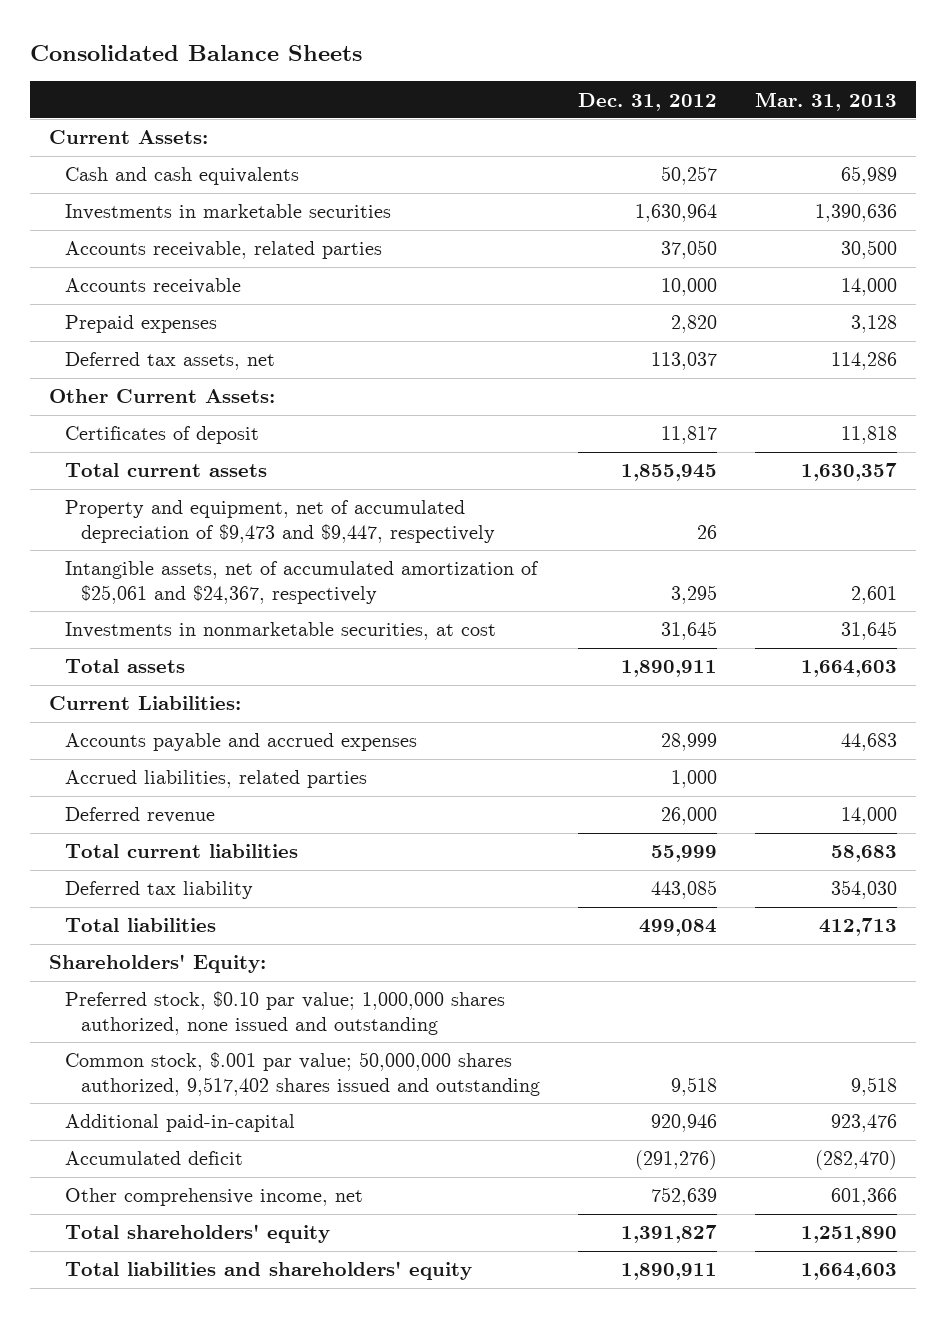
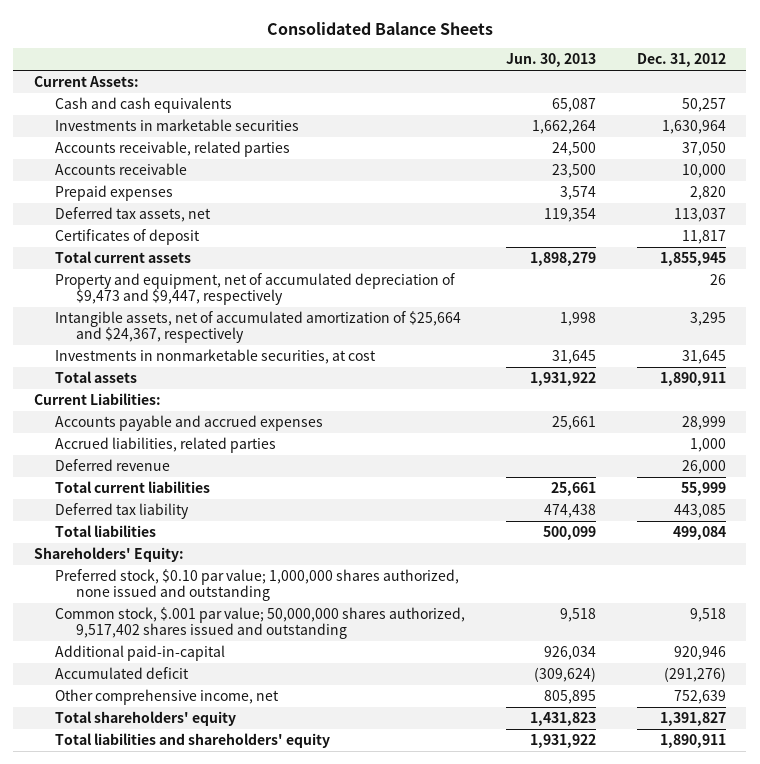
[754,91,897,111] Mar. 31, 2013 -> none
none -> [505,53,596,68] Jun. 30, 2013
[49,389,276,404] Other Current Assets: -> none
[65,561,540,604] Intangible assets, net of accumulated amortization of $25,061 and $24,367, respectively -> [54,310,461,344] Intangible assets, net of accumulated amortization of $25,664 and $24,367, respectively

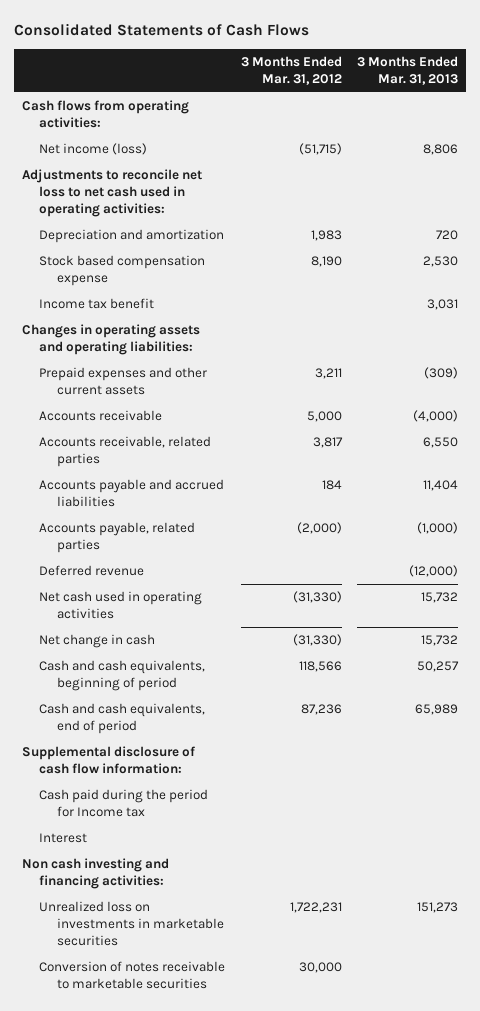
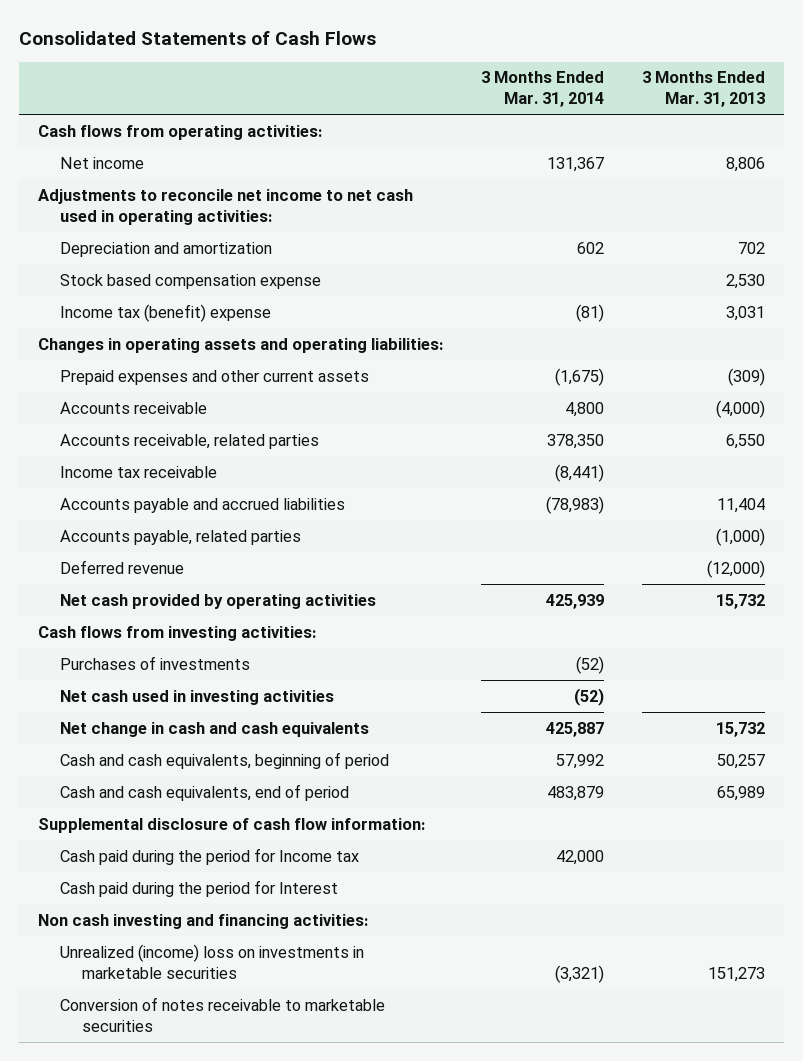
[240,56,342,85] 3 Months Ended Mar. 31, 2012 -> none
none -> [481,71,605,108] 3 Months Ended Mar. 31, 2014
[39,143,148,156] Net income (loss) -> [60,156,145,169] Net income
[21,169,202,218] Adjustments to reconcile net loss to net cash used in operating activities: -> [38,188,414,225] Adjustments to reconcile net income to net cash used in operating activities:
[436,230,459,241] 720 -> [738,241,766,254] 702
[39,298,155,310] Income tax benefit -> [60,303,272,322] Income tax (benefit) expense
none -> [60,465,218,478] Income tax receivable
[39,591,203,620] Net cash used in operating activities -> [60,593,377,609] Net cash provided by operating activities
none -> [38,625,317,641] Cash flows from investing activities:
none -> [60,655,251,670] Purchases of investments
none -> [60,689,335,705] Net cash used in investing activities
[39,634,156,649] Net change in cash -> [60,721,370,737] Net change in cash and cash equivalents
[39,833,88,844] Interest -> [60,879,339,897] Cash paid during the period for Interest
[39,901,224,947] Unrealized loss on investments in marketable securities -> [60,943,365,979] Unrealized (income) loss on investments in marketable securities

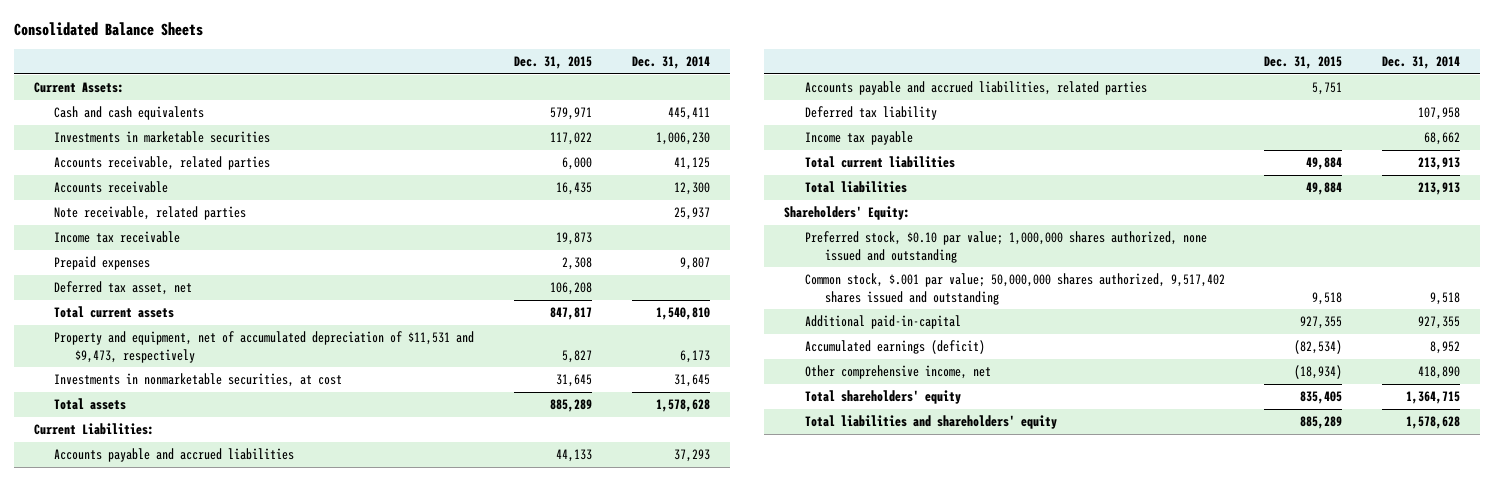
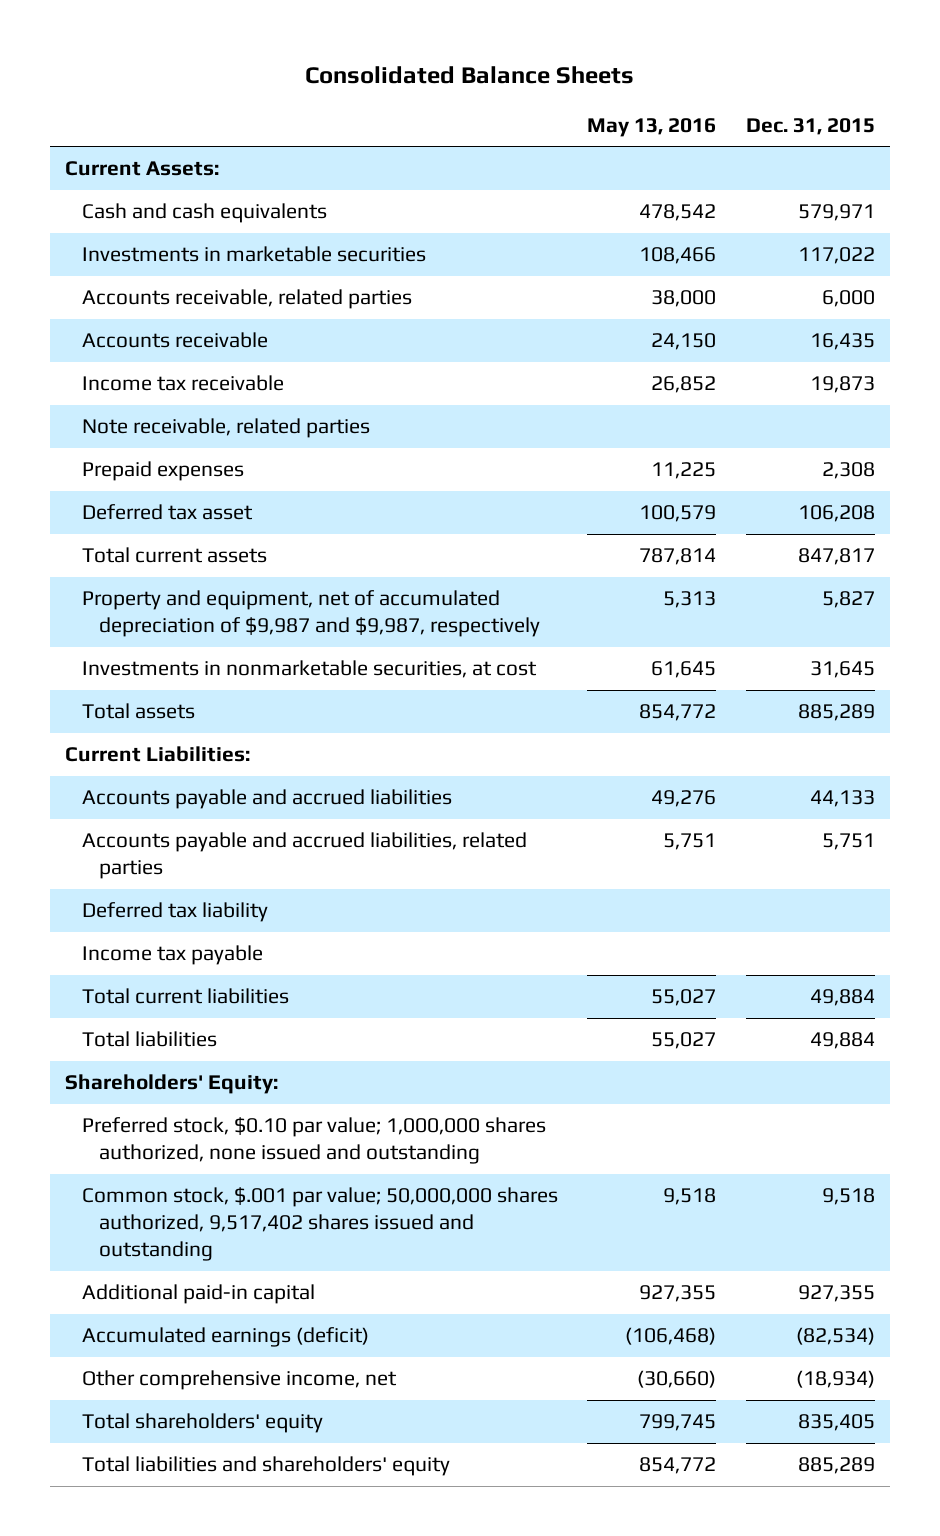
[631,56,710,70] Dec. 31, 2014 -> none
none -> [587,117,717,137] May 13, 2016
[54,206,247,221] Note receivable, related parties -> [81,418,370,439] Note receivable, related parties
[54,281,193,296] Deferred tax asset, net -> [81,504,253,521] Deferred tax asset
[54,331,475,363] Property and equipment, net of accumulated depreciation of $11,531 and $9,473, respectively -> [81,590,540,638] Property and equipment, net of accumulated depreciation of $9,987 and $9,987, respectively
[804,315,961,330] Additional paid-in-capital -> [81,1284,315,1305] Additional paid-in capital

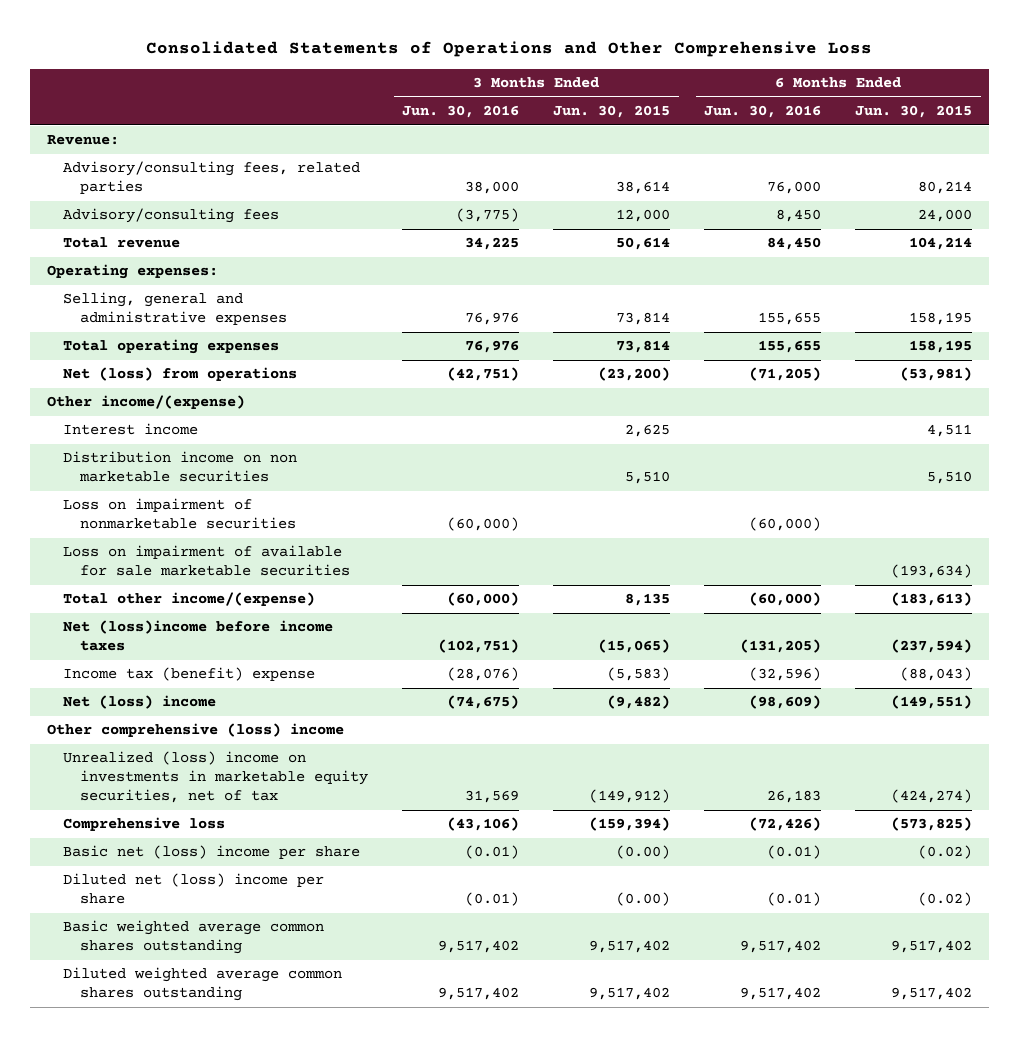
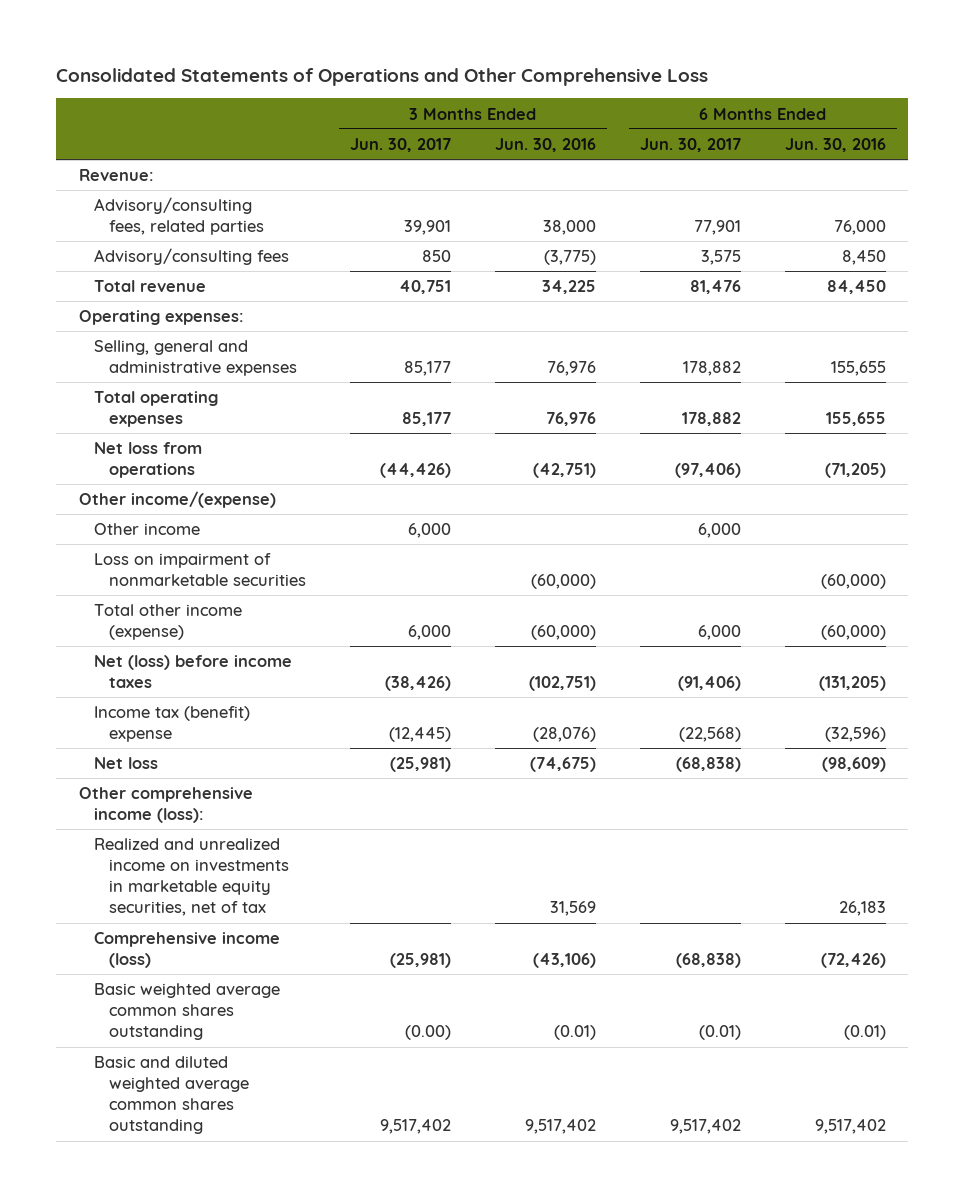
[553,105,671,119] Jun. 30, 2015 -> none
[855,105,973,119] Jun. 30, 2015 -> none
none -> [349,137,451,152] Jun. 30, 2017
none -> [639,137,741,152] Jun. 30, 2017
[63,367,298,382] Net (loss) from operations -> [93,442,202,479] Net loss from operations
[63,423,199,436] Interest income -> none
[63,451,298,483] Distribution income on non marketable securities -> none
none -> [93,523,200,536] Other income
[63,545,351,577] Loss on impairment of available for sale marketable securities -> none
[63,592,316,607] Total other income/(expense) -> [93,604,242,641] Total other income (expense)
[63,620,334,652] Net (loss)income before income taxes -> [93,655,292,689] Net (loss) before income taxes
[63,845,361,860] Basic net (loss) income per share -> none
[63,873,325,905] Diluted net (loss) income per share -> none
[63,695,217,710] Net (loss) income -> [93,757,158,770] Net loss
[46,723,344,738] Other comprehensive (loss) income -> [78,787,253,824] Other comprehensive income (loss):
[63,751,369,804] Unrealized (loss) income on investments in marketable equity securities, net of tax -> [93,838,289,917] Realized and unrealized income on investments in marketable equity securities, net of tax
[63,817,226,832] Comprehensive loss -> [93,932,280,969] Comprehensive income (loss)
[438,940,520,954] 9,517,402 -> [553,1025,596,1041] (0.01)
[740,940,822,954] 9,517,402 -> [843,1025,886,1041] (0.01)
[63,967,343,1002] Diluted weighted average common shares outstanding -> [93,1056,249,1135] Basic and diluted weighted average common shares outstanding

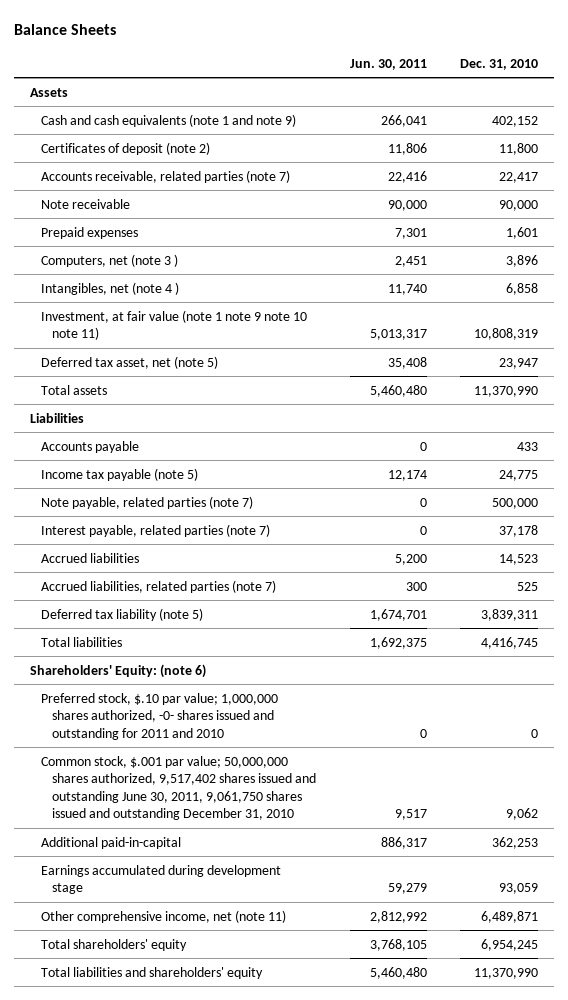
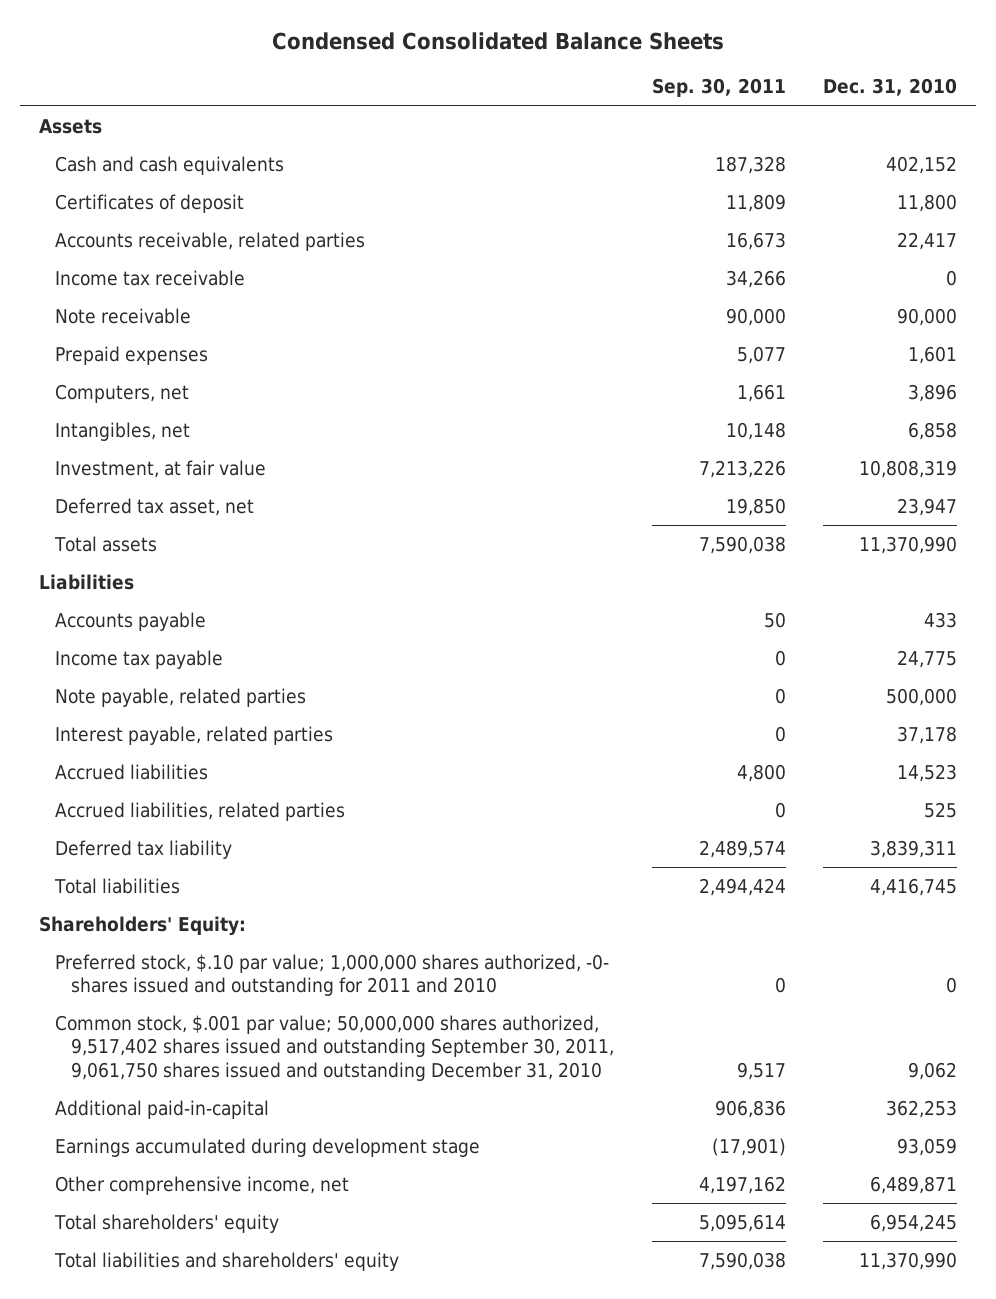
[13,24,116,36] Balance Sheets -> [271,32,724,51] Condensed Consolidated Balance Sheets
[349,58,427,70] Jun. 30, 2011 -> none
none -> [651,78,786,98] Sep. 30, 2011
[41,113,297,127] Cash and cash equivalents (note 1 and note 9) -> [54,155,284,175] Cash and cash equivalents
[41,141,211,155] Certificates of deposit (note 2) -> [54,193,244,213] Certificates of deposit
[41,169,291,183] Accounts receivable, related parties (note 7) -> [54,231,365,251] Accounts receivable, related parties
none -> [54,269,245,286] Income tax receivable
[41,253,179,267] Computers, net (note 3 ) -> [54,383,189,403] Computers, net
[41,281,180,295] Intangibles, net (note 4 ) -> [54,421,190,441] Intangibles, net
[41,309,308,341] Investment, at fair value (note 1 note 9 note 10 note 11) -> [54,459,266,478] Investment, at fair value
[41,355,219,369] Deferred tax asset, net (note 5) -> [54,497,254,516] Deferred tax asset, net
[41,467,199,481] Income tax payable (note 5) -> [54,649,223,669] Income tax payable
[41,495,254,509] Note payable, related parties (note 7) -> [54,687,306,707] Note payable, related parties
[41,523,271,537] Interest payable, related parties (note 7) -> [54,725,333,745] Interest payable, related parties
[41,579,277,593] Accrued liabilities, related parties (note 7) -> [54,801,345,821] Accrued liabilities, related parties
[41,607,204,621] Deferred tax liability (note 5) -> [54,839,232,859] Deferred tax liability
[30,663,207,678] Shareholders' Equity: (note 6) -> [38,915,246,936] Shareholders' Equity:
[41,755,317,820] Common stock, $.001 par value; 50,000,000 shares authorized, 9,517,402 shares issued and outstanding June 30, 2011, 9,061,750 shares issued and outstanding December 31, 2010 -> [54,1014,615,1081] Common stock, $.001 par value; 50,000,000 shares authorized, 9,517,402 shares issued and outstanding September 30, 2011, 9,061,750 shares issued and outstanding December 31, 2010
[41,909,287,923] Other comprehensive income, net (note 11) -> [54,1175,349,1195] Other comprehensive income, net

